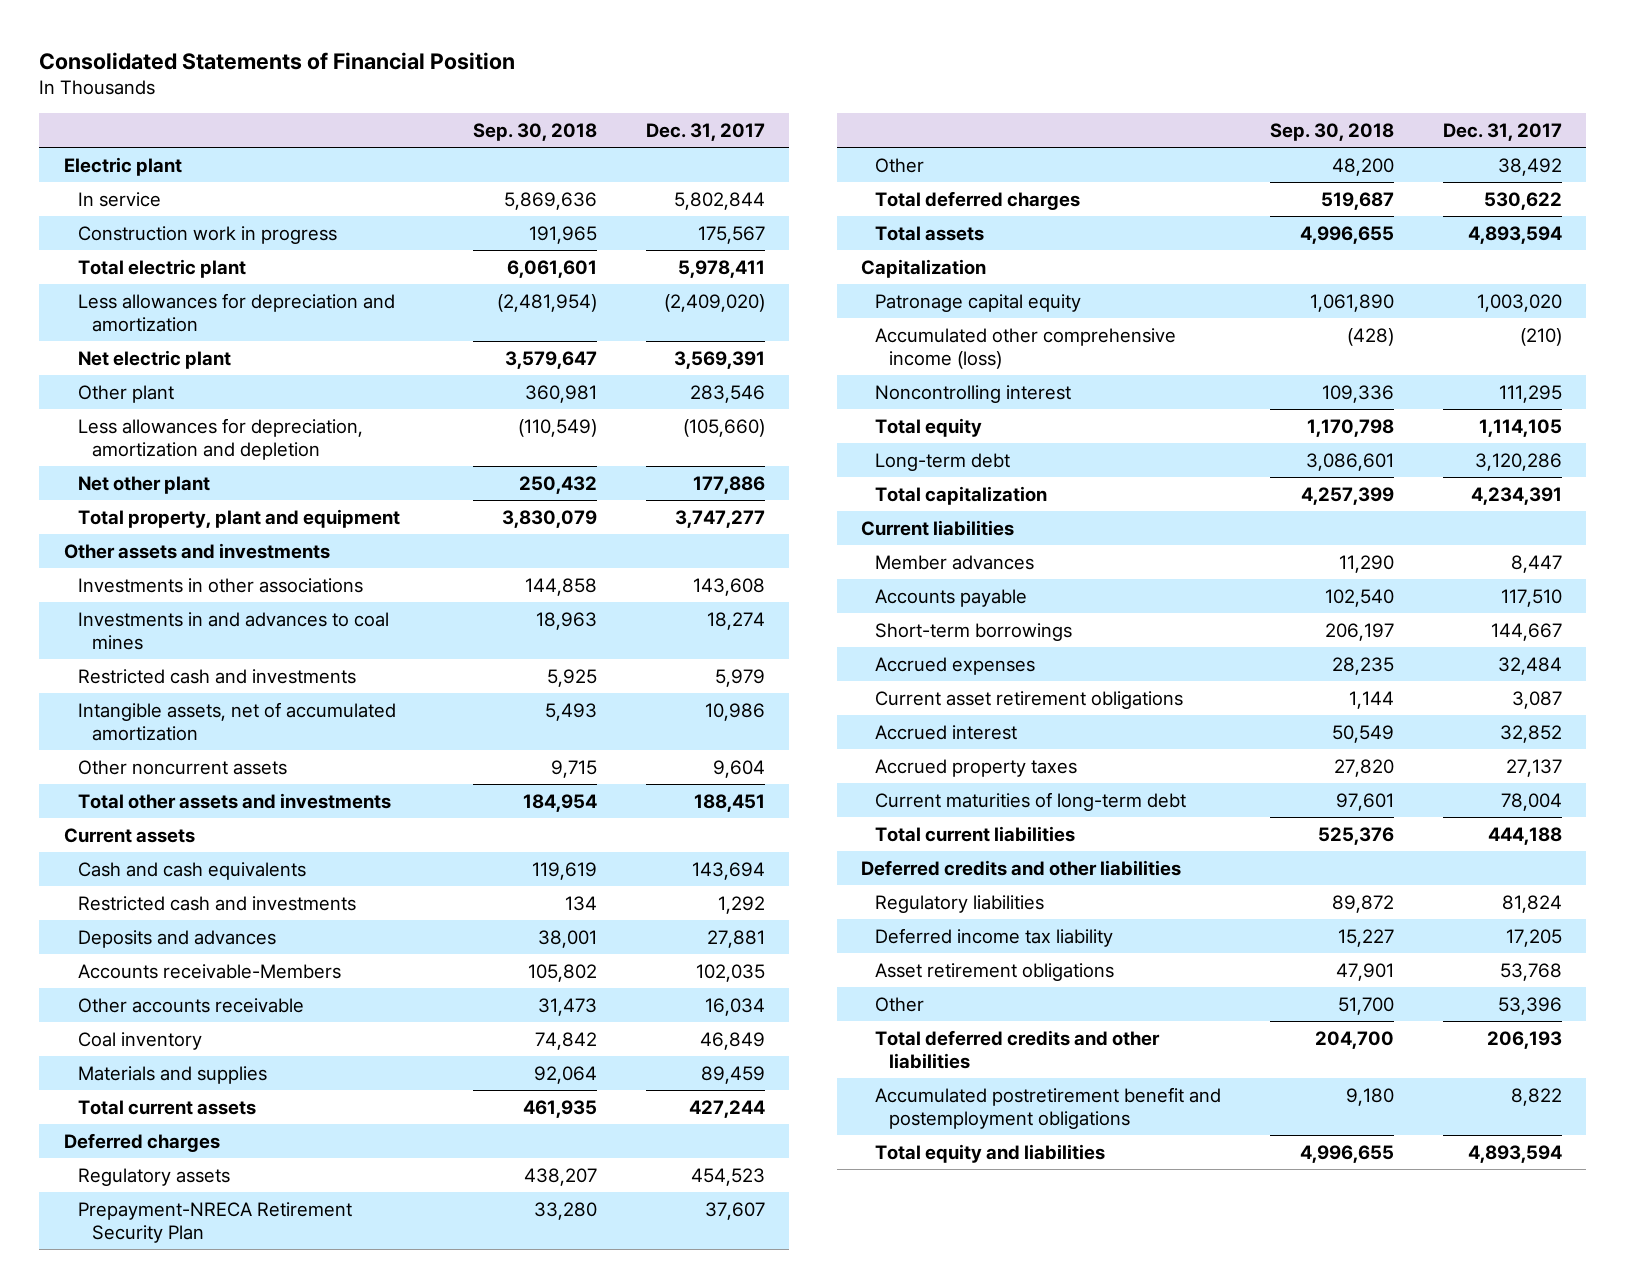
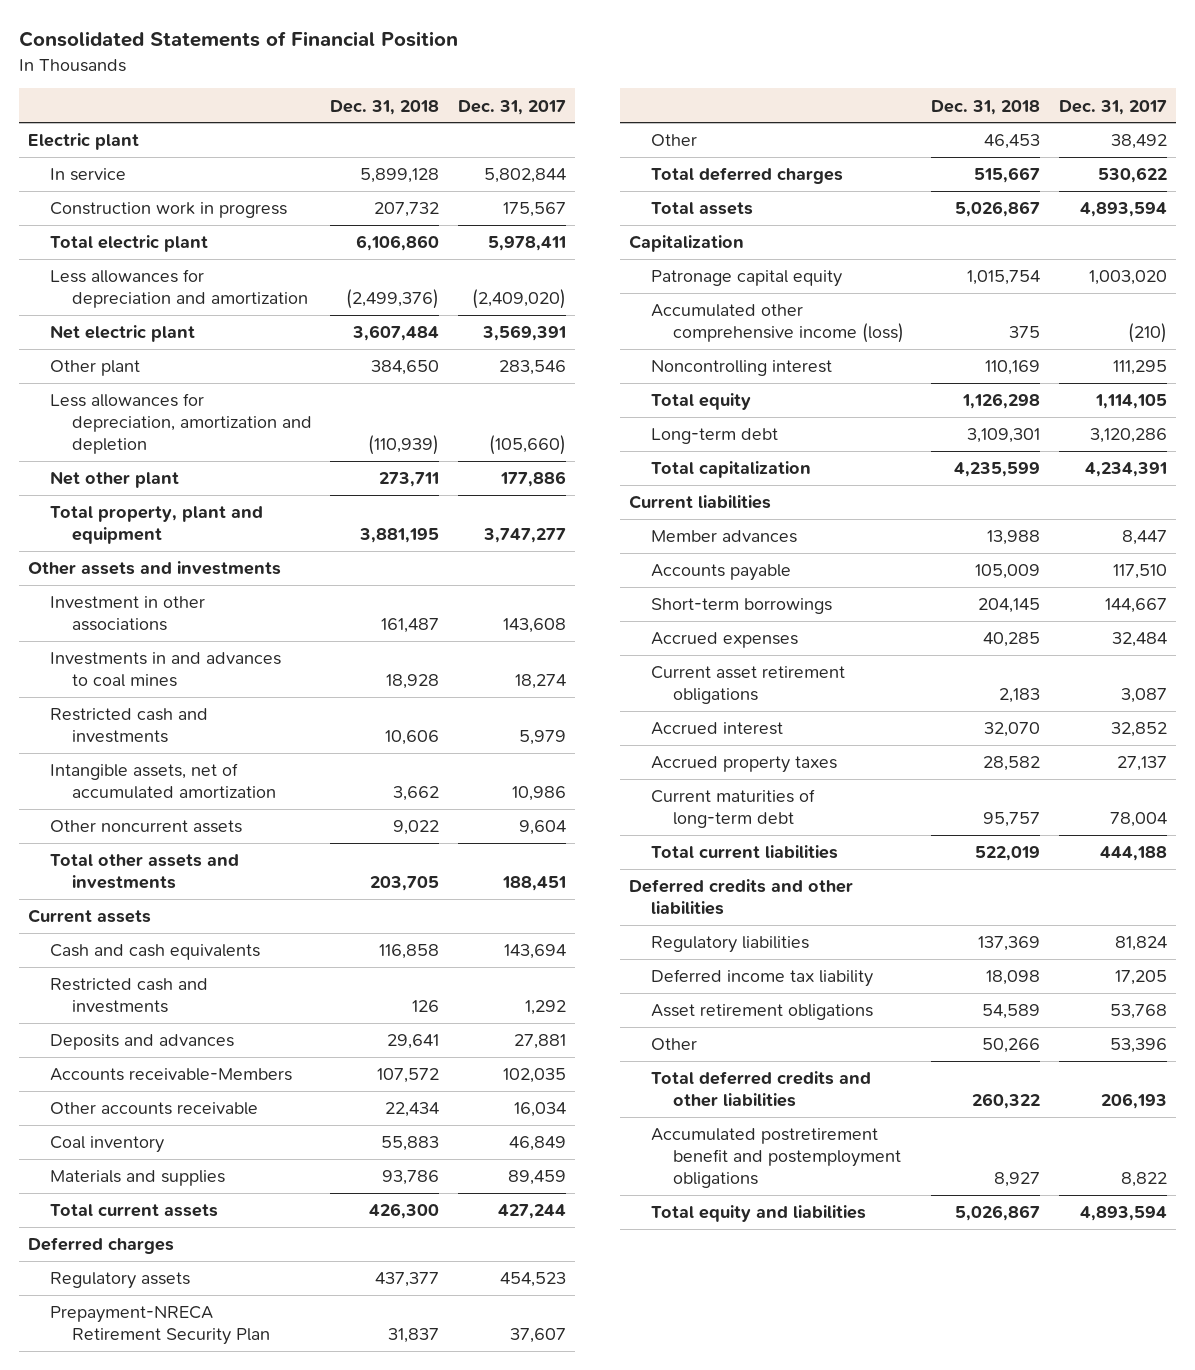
[472,122,597,141] Sep. 30, 2018 -> none
none -> [330,99,440,115] Dec. 31, 2018
[78,577,364,593] Investments in other associations -> [49,596,205,632] Investment in other associations

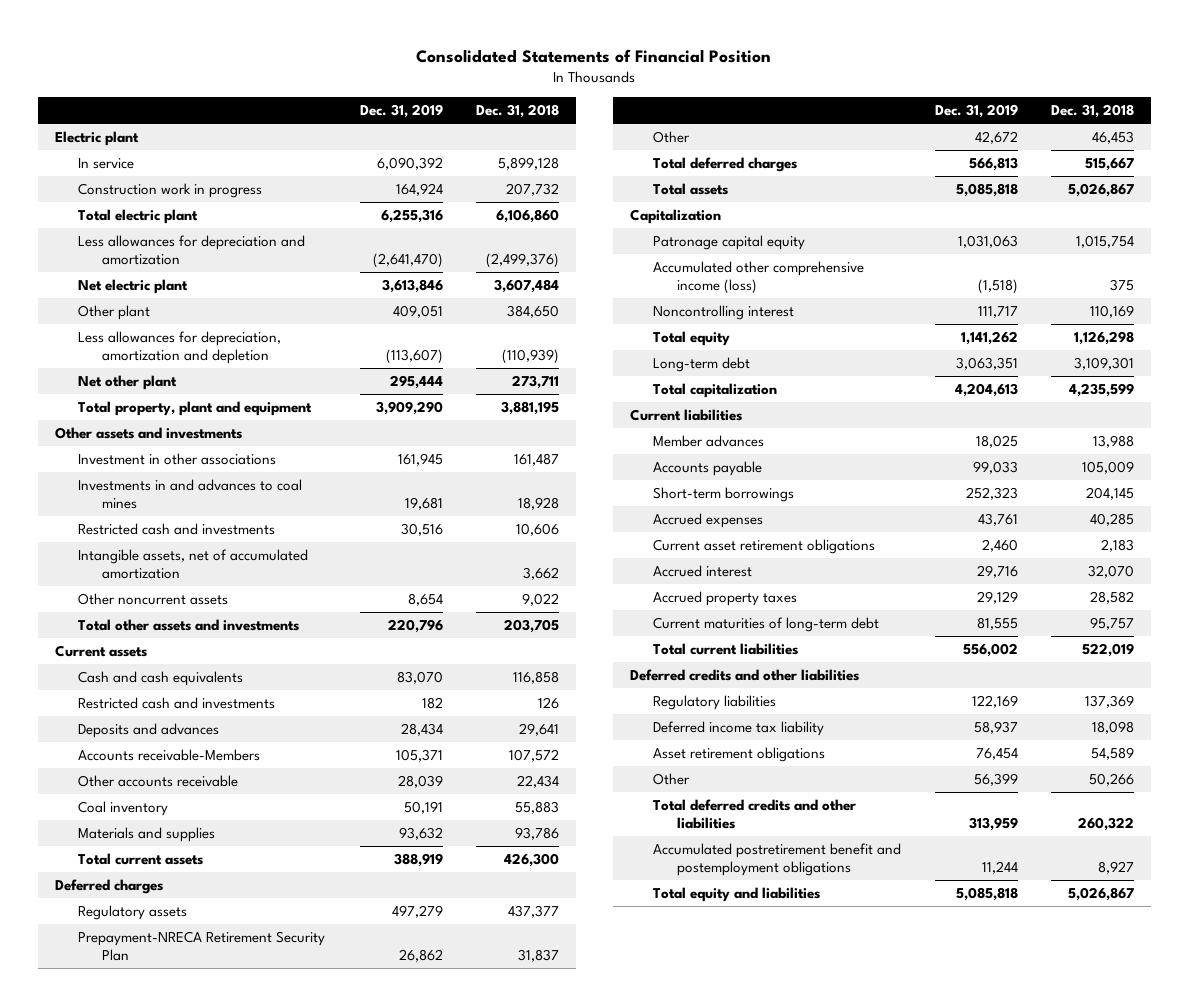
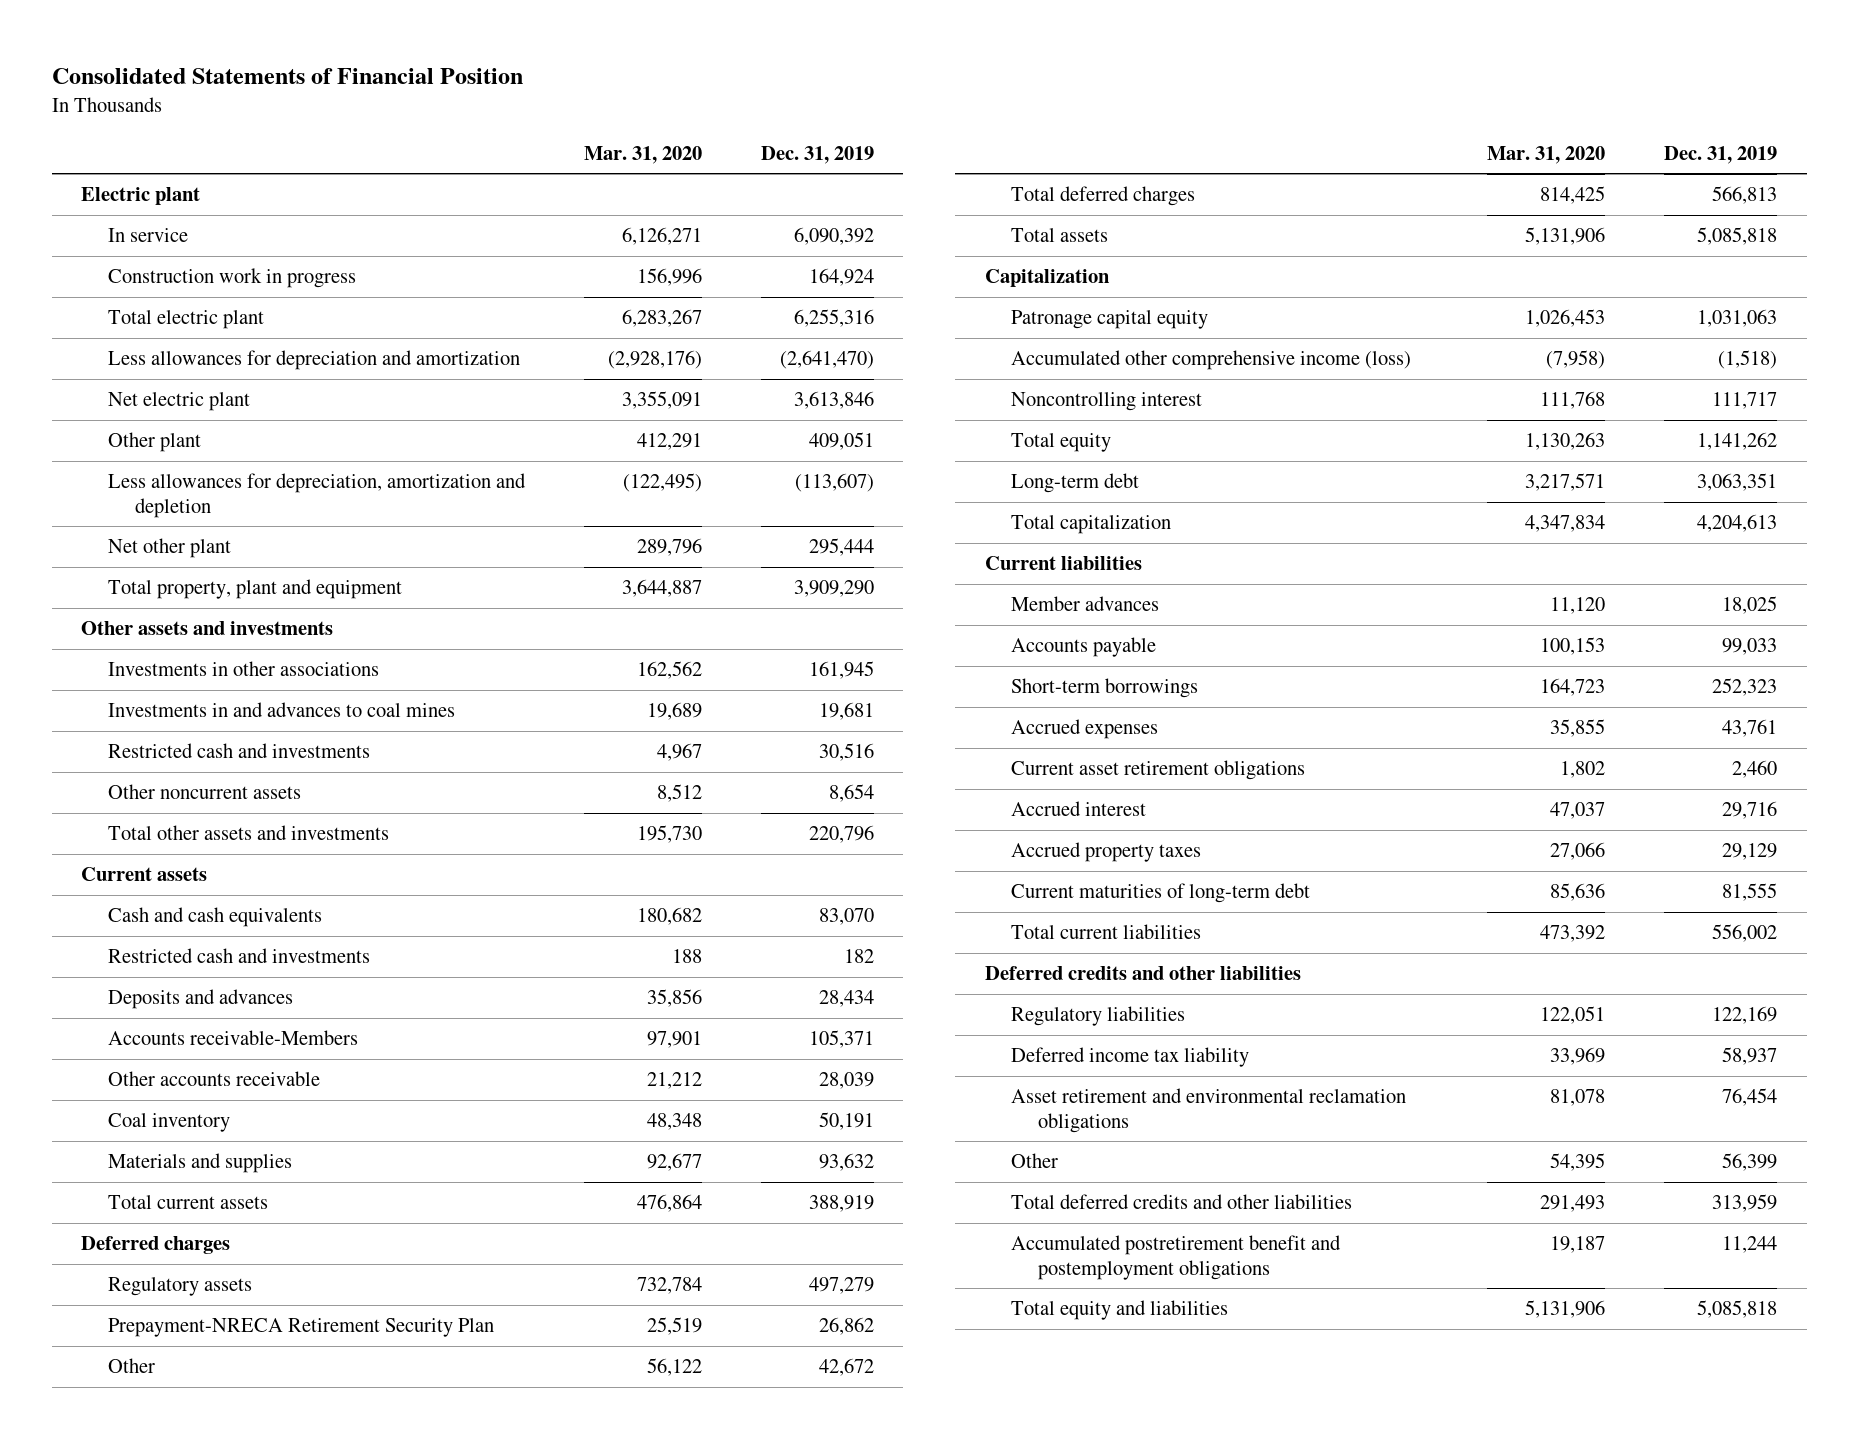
[476,104,560,119] Dec. 31, 2018 -> none
none -> [583,145,702,164] Mar. 31, 2020
[78,453,277,466] Investment in other associations -> [108,661,380,677] Investments in other associations
[78,549,309,580] Intangible assets, net of accumulated amortization -> none
[653,747,826,763] Asset retirement obligations -> [1011,1088,1407,1133] Asset retirement and environmental reclamation obligations

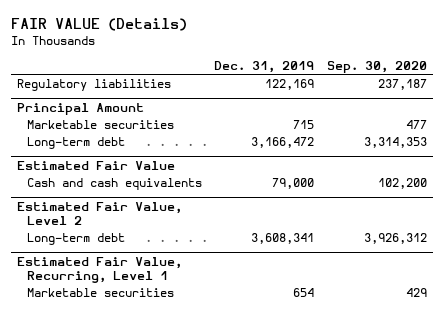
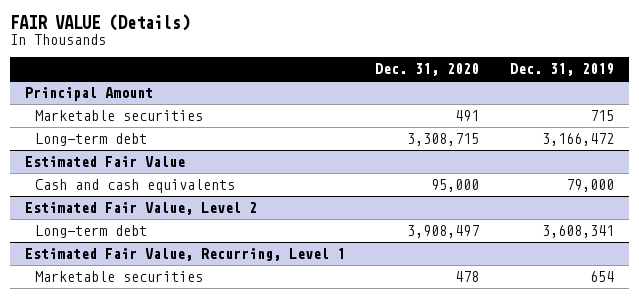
[326,61,427,74] Sep. 30, 2020 -> none
none -> [375,63,480,77] Dec. 31, 2020
[17,79,172,92] Regulatory liabilities -> none

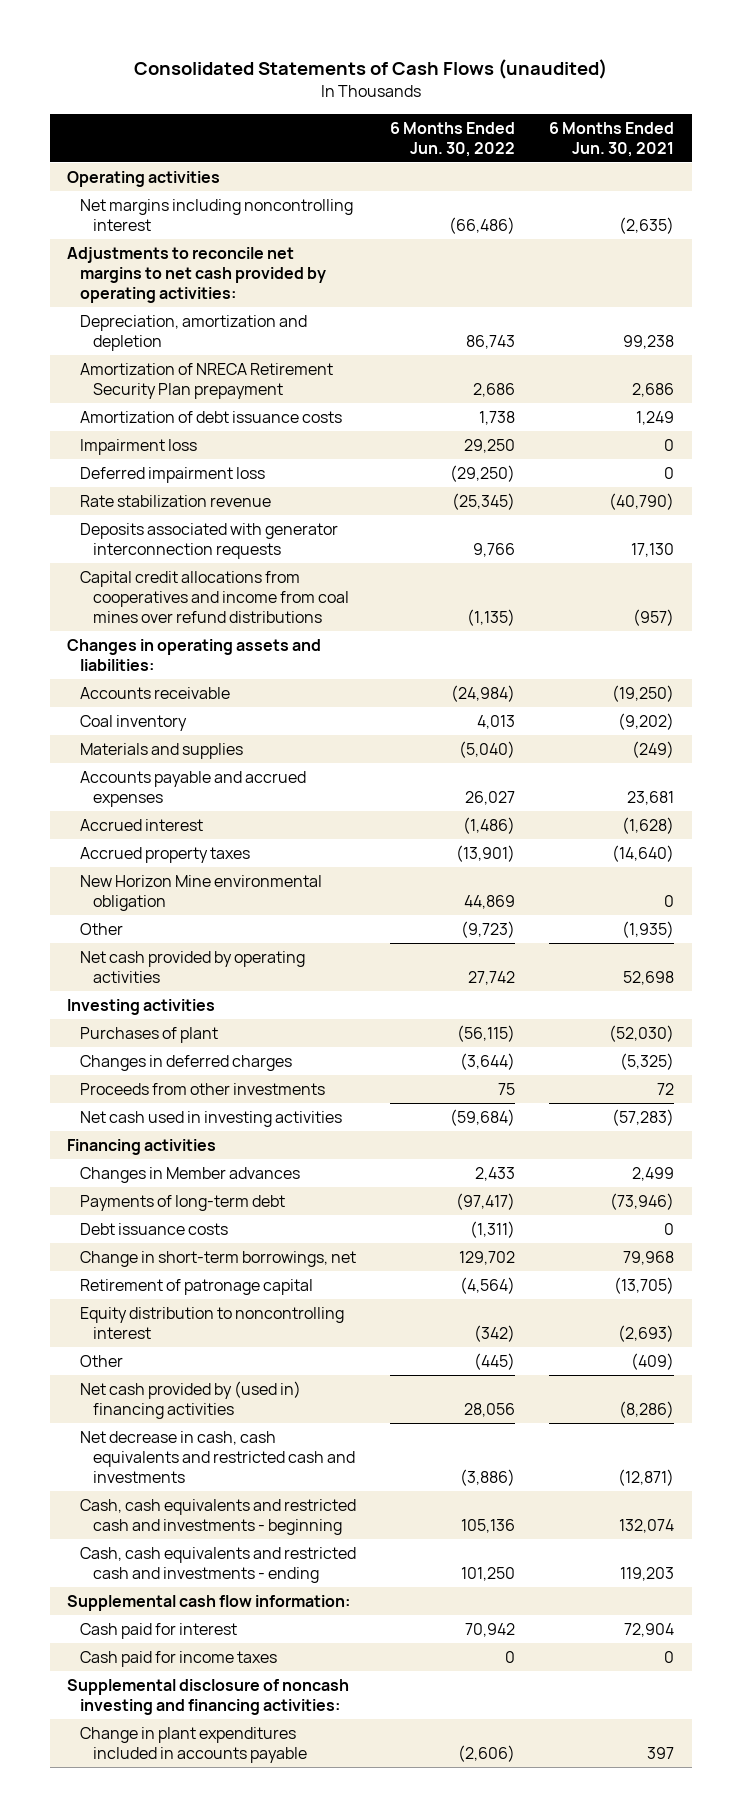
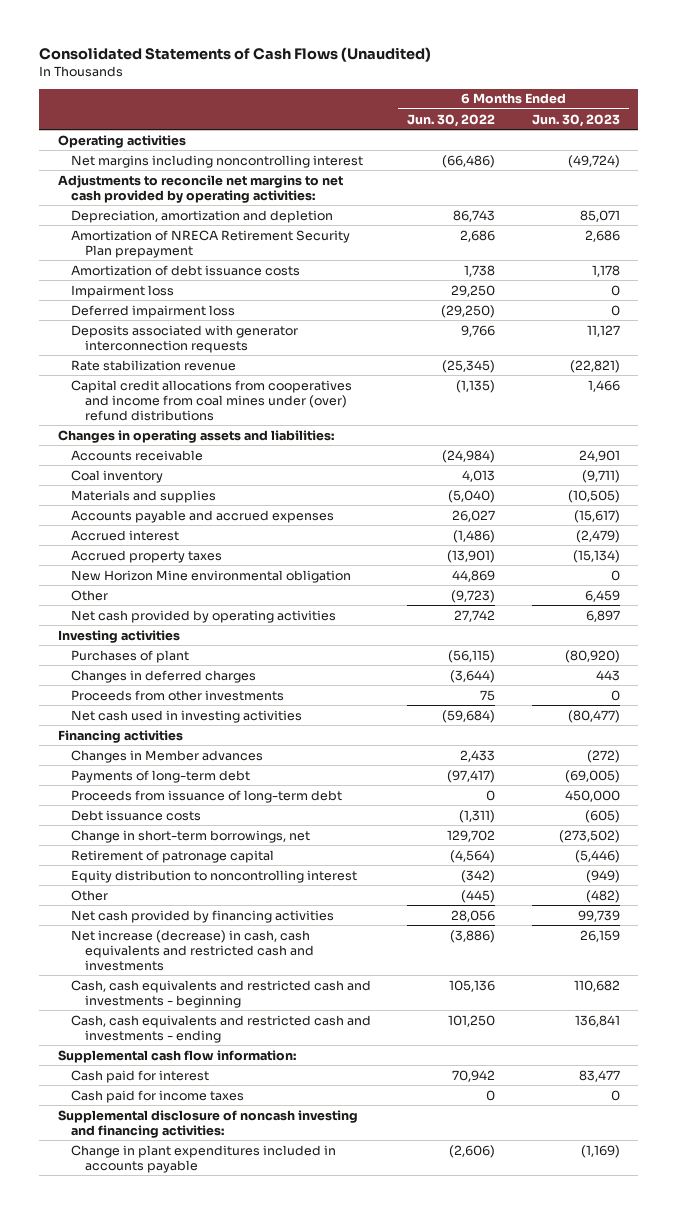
[133,59,607,80] Consolidated Statements of Cash Flows (unaudited) -> [39,47,432,63] Consolidated Statements of Cash Flows (Unaudited)
[549,121,675,157] 6 Months Ended Jun. 30, 2021 -> none
none -> [531,113,620,127] Jun. 30, 2023
[80,494,272,507] Rate stabilization revenue -> [71,359,237,371] Rate stabilization revenue
[80,570,350,624] Capital credit allocations from cooperatives and income from coal mines over refund distributions -> [71,379,353,421] Capital credit allocations from cooperatives and income from coal mines under (over) refund distributions
none -> [71,789,343,803] Proceeds from issuance of long-term debt
[80,1380,302,1420] Net cash provided by (used in) financing activities -> [71,909,335,923] Net cash provided by financing activities
[80,1430,356,1484] Net decrease in cash, cash equivalents and restricted cash and investments -> [71,929,314,971] Net increase (decrease) in cash, cash equivalents and restricted cash and investments

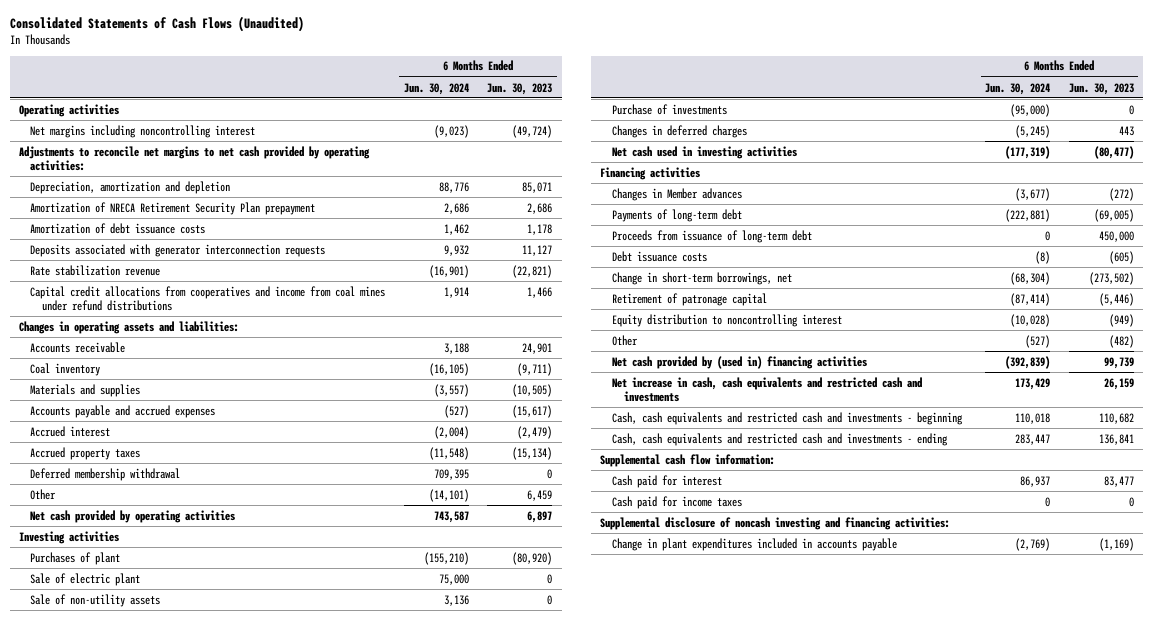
[407,113,496,127] Jun. 30, 2022 -> none
none -> [403,82,469,95] Jun. 30, 2024
[71,284,175,298] Impairment loss -> none
[71,304,236,318] Deferred impairment loss -> none
[71,379,353,421] Capital credit allocations from cooperatives and income from coal mines under (over) refund distributions -> [30,285,386,311] Capital credit allocations from cooperatives and income from coal mines under refund distributions
[71,569,352,583] New Horizon Mine environmental obligation -> none
none -> [30,467,181,481] Deferred membership withdrawal
none -> [30,572,141,586] Sale of electric plant
none -> [30,593,161,607] Sale of non-utility assets
none -> [611,103,727,115] Purchase of investments
[71,689,285,701] Proceeds from other investments -> none
[71,909,335,923] Net cash provided by financing activities -> [611,355,867,369] Net cash provided by (used in) financing activities
[71,929,314,971] Net increase (decrease) in cash, cash equivalents and restricted cash and investments -> [611,376,922,402] Net increase in cash, cash equivalents and restricted cash and investments

